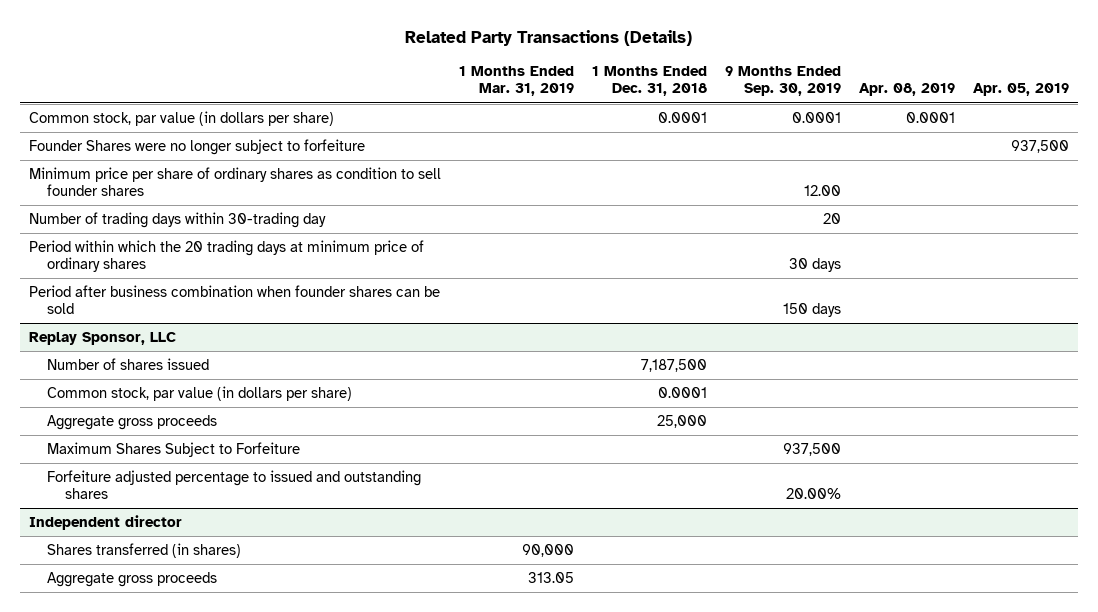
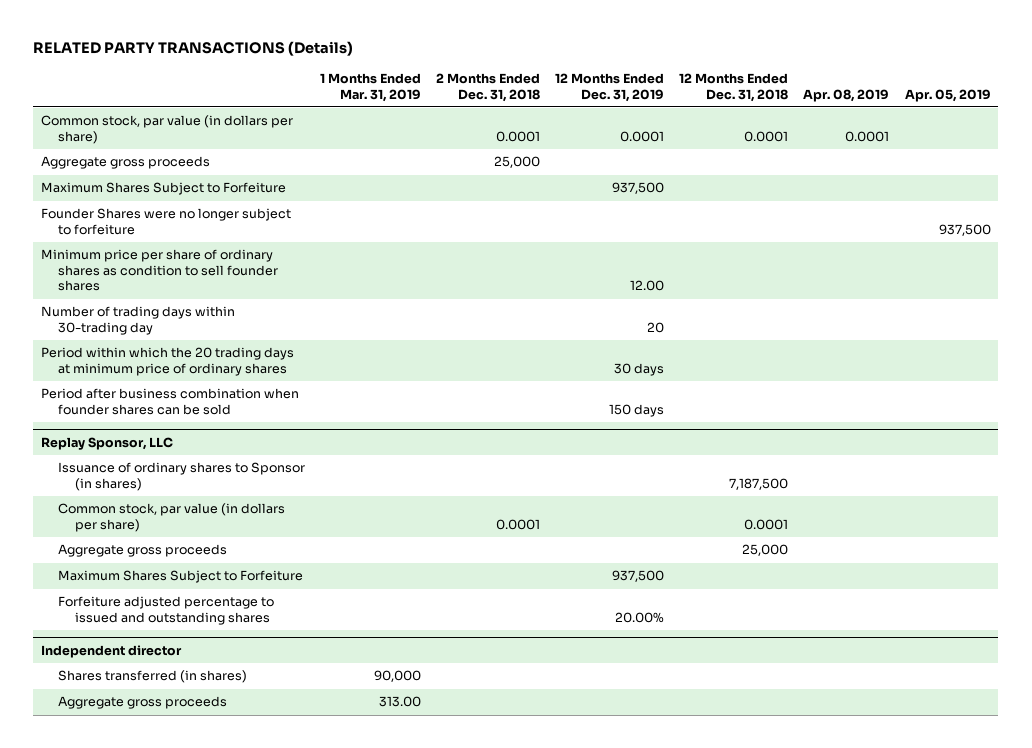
[405,29,693,46] Related Party Transactions (Details) -> [33,41,354,57] RELATED PARTY TRANSACTIONS (Details)
[592,66,708,97] 1 Months Ended Dec. 31, 2018 -> none
[725,66,842,97] 9 Months Ended Sep. 30, 2019 -> none
none -> [436,73,541,102] 2 Months Ended Dec. 31, 2018
none -> [555,73,665,102] 12 Months Ended Dec. 31, 2019
none -> [679,73,789,102] 12 Months Ended Dec. 31, 2018
none -> [41,156,211,170] Aggregate gross proceeds
none -> [41,182,287,196] Maximum Shares Subject to Forfeiture
[47,357,210,370] Number of shares issued -> none
none -> [57,462,305,491] Issuance of ordinary shares to Sponsor (in shares)
[528,571,575,583] 313.05 -> [378,696,421,708] 313.00

